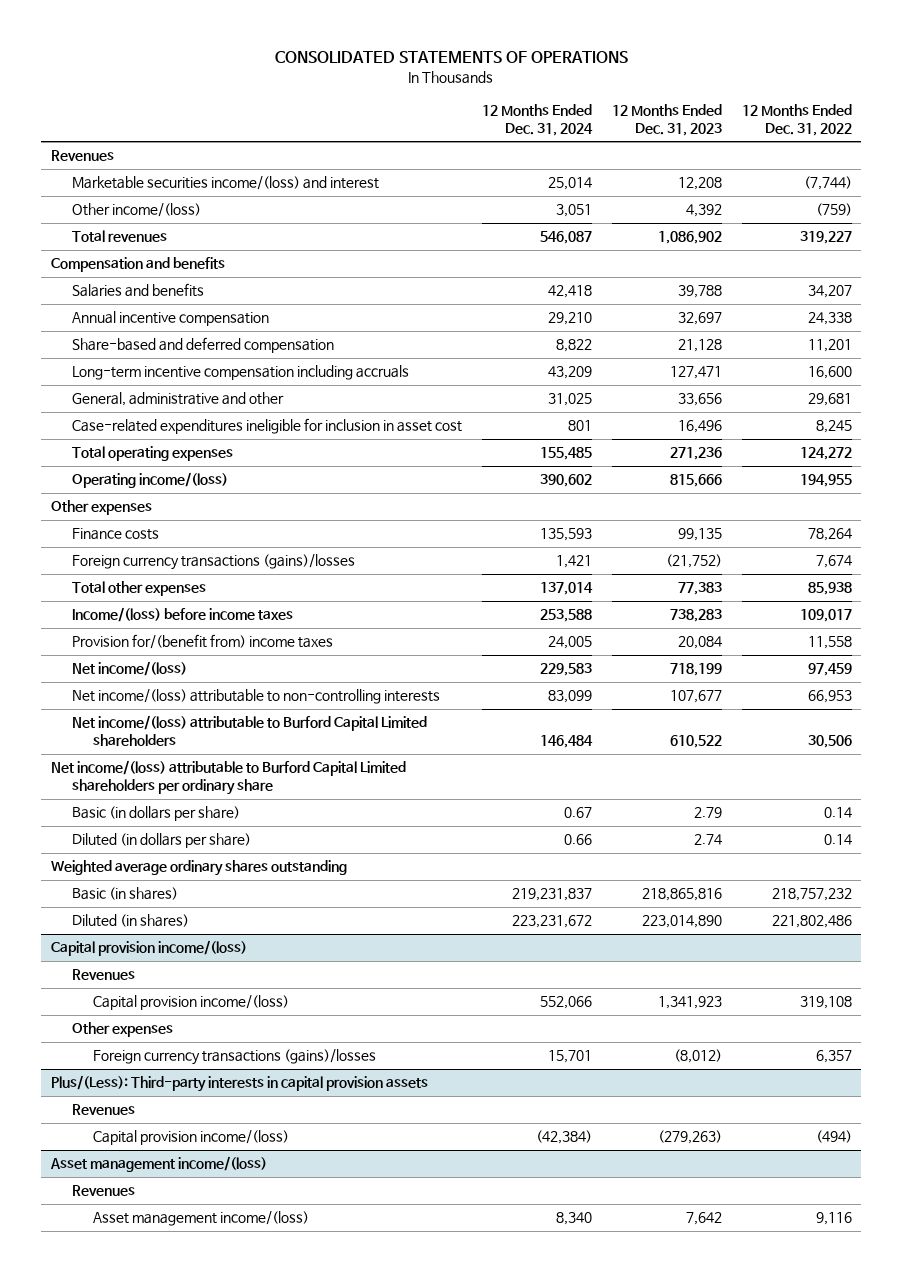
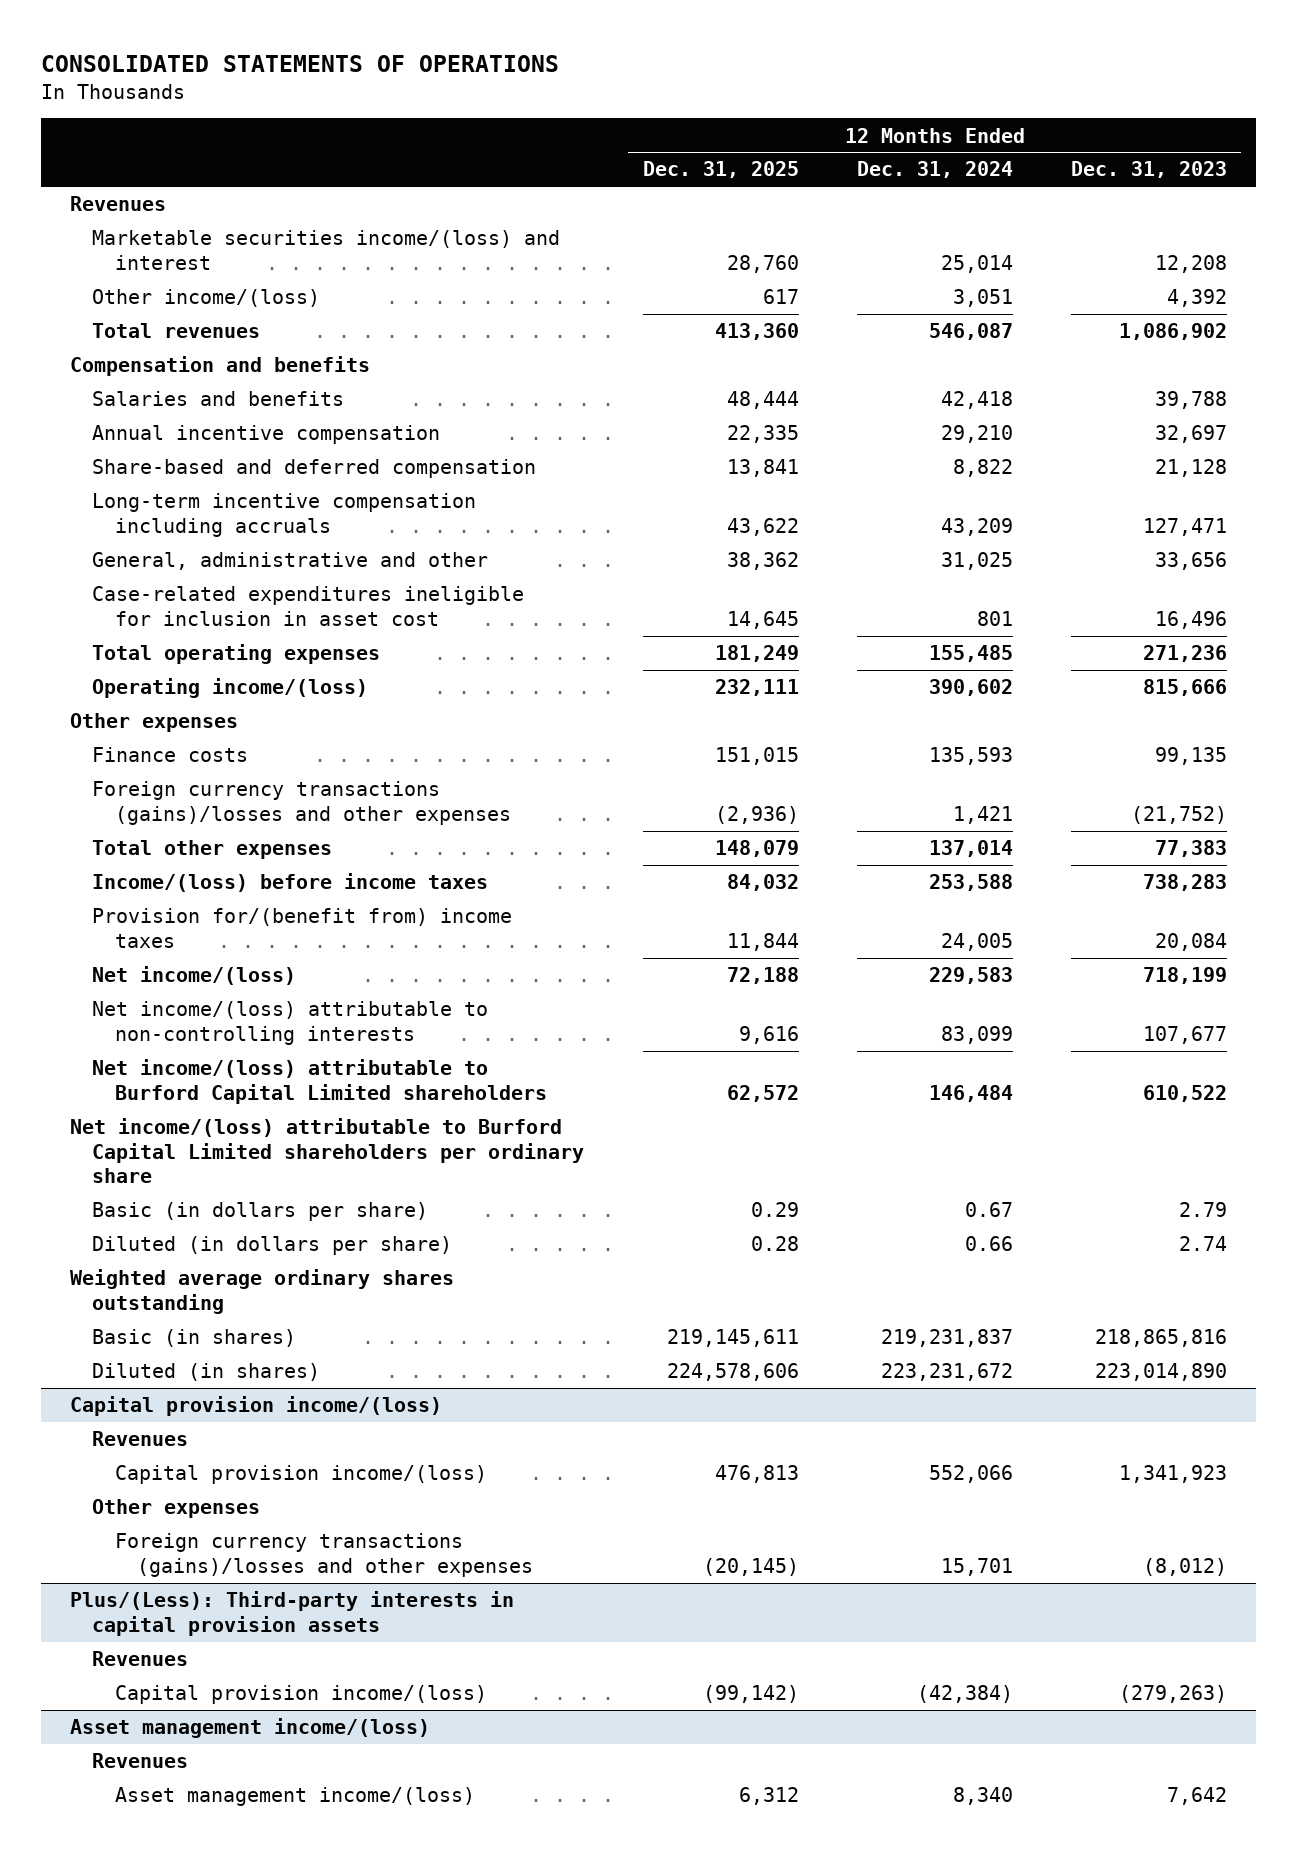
[741,103,852,136] 12 Months Ended Dec. 31, 2022 -> none
none -> [642,161,799,179] Dec. 31, 2025
[72,554,356,571] Foreign currency transactions (gains)/losses -> [92,781,511,825] Foreign currency transactions (gains)/losses and other expenses
[92,1049,376,1066] Foreign currency transactions (gains)/losses -> [114,1533,533,1577] Foreign currency transactions (gains)/losses and other expenses

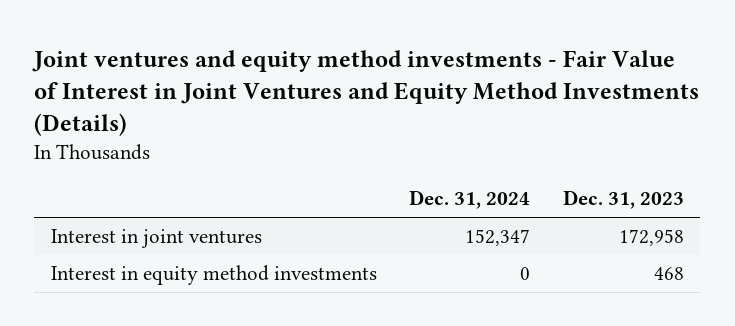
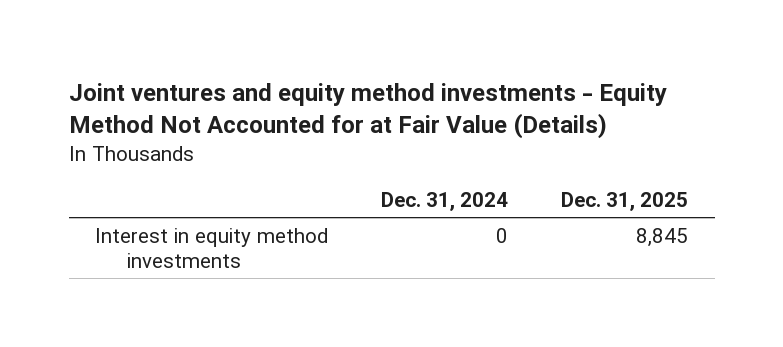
[32,49,700,137] Joint ventures and equity method investments - Fair Value of Interest in Joint Ventures and Equity Method Investments (Details) -> [68,82,667,140] Joint ventures and equity method investments - Equity Method Not Accounted for at Fair Value (Details)
[562,190,684,210] Dec. 31, 2023 -> none
none -> [561,191,689,211] Dec. 31, 2025
[50,229,262,249] Interest in joint ventures -> none

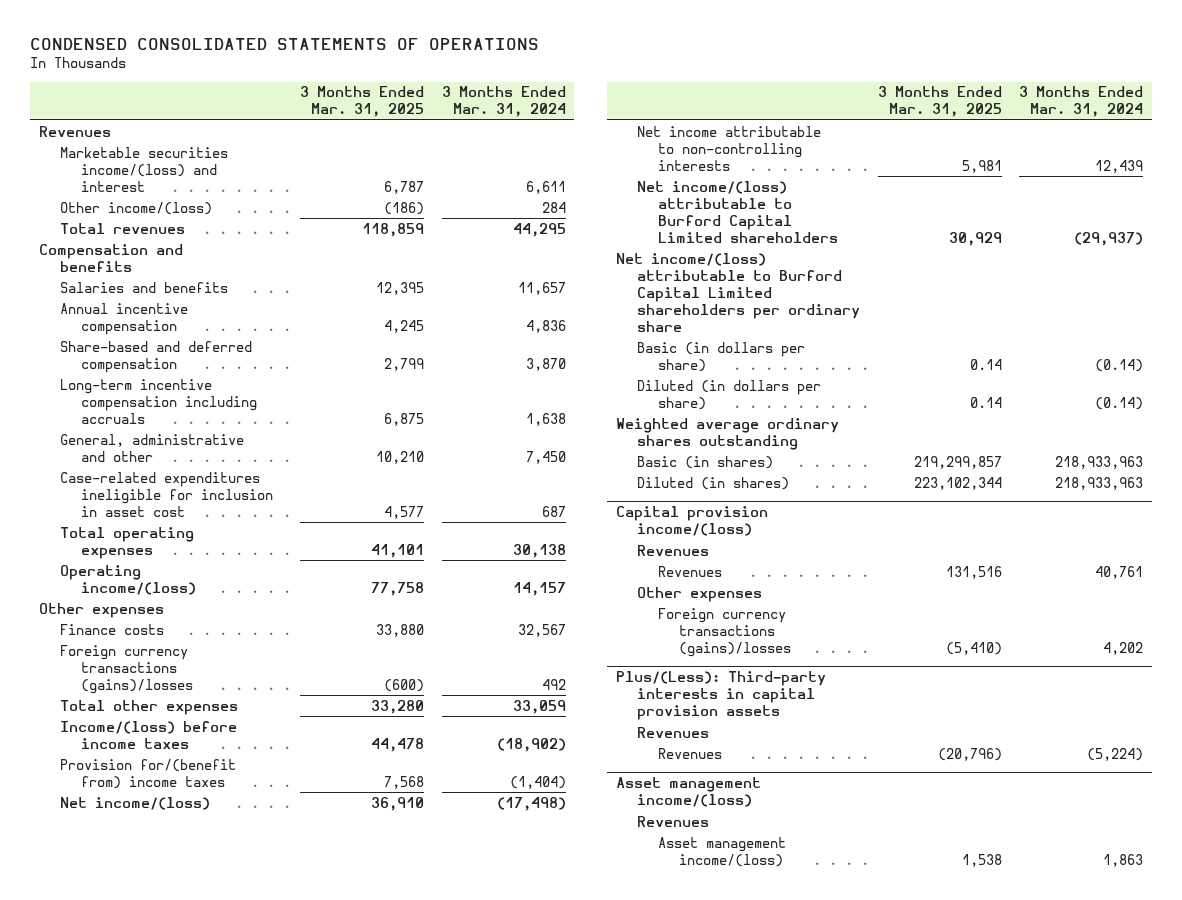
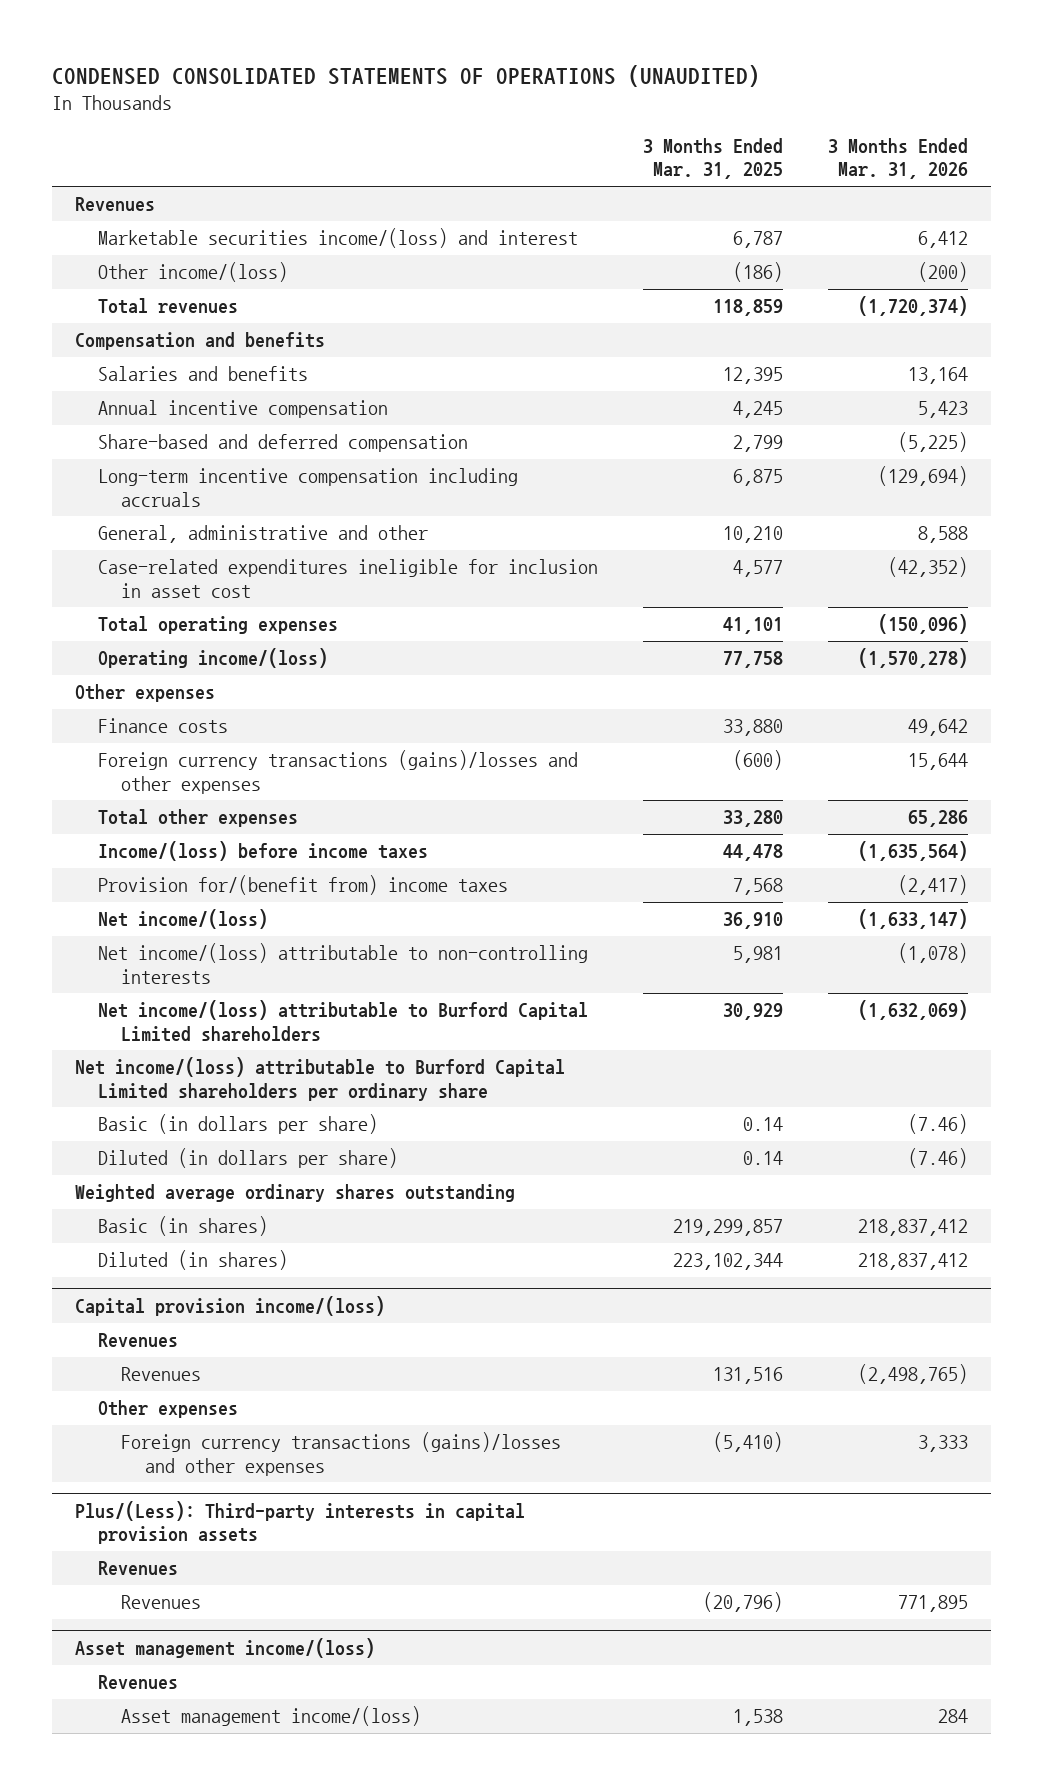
[29,38,539,51] CONDENSED CONSOLIDATED STATEMENTS OF OPERATIONS -> [51,64,760,87] CONDENSED CONSOLIDATED STATEMENTS OF OPERATIONS (UNAUDITED)
[441,86,566,118] 3 Months Ended Mar. 31, 2024 -> none
none -> [828,138,969,180] 3 Months Ended Mar. 31, 2026
[59,644,193,694] Foreign currency transactions (gains)/losses -> [97,750,578,794] Foreign currency transactions (gains)/losses and other expenses
[637,125,822,171] Net income attributable to non-controlling interests -> [97,943,588,984] Net income/(loss) attributable to non-controlling interests
[658,607,792,657] Foreign currency transactions (gains)/losses -> [121,1432,562,1476] Foreign currency transactions (gains)/losses and other expenses

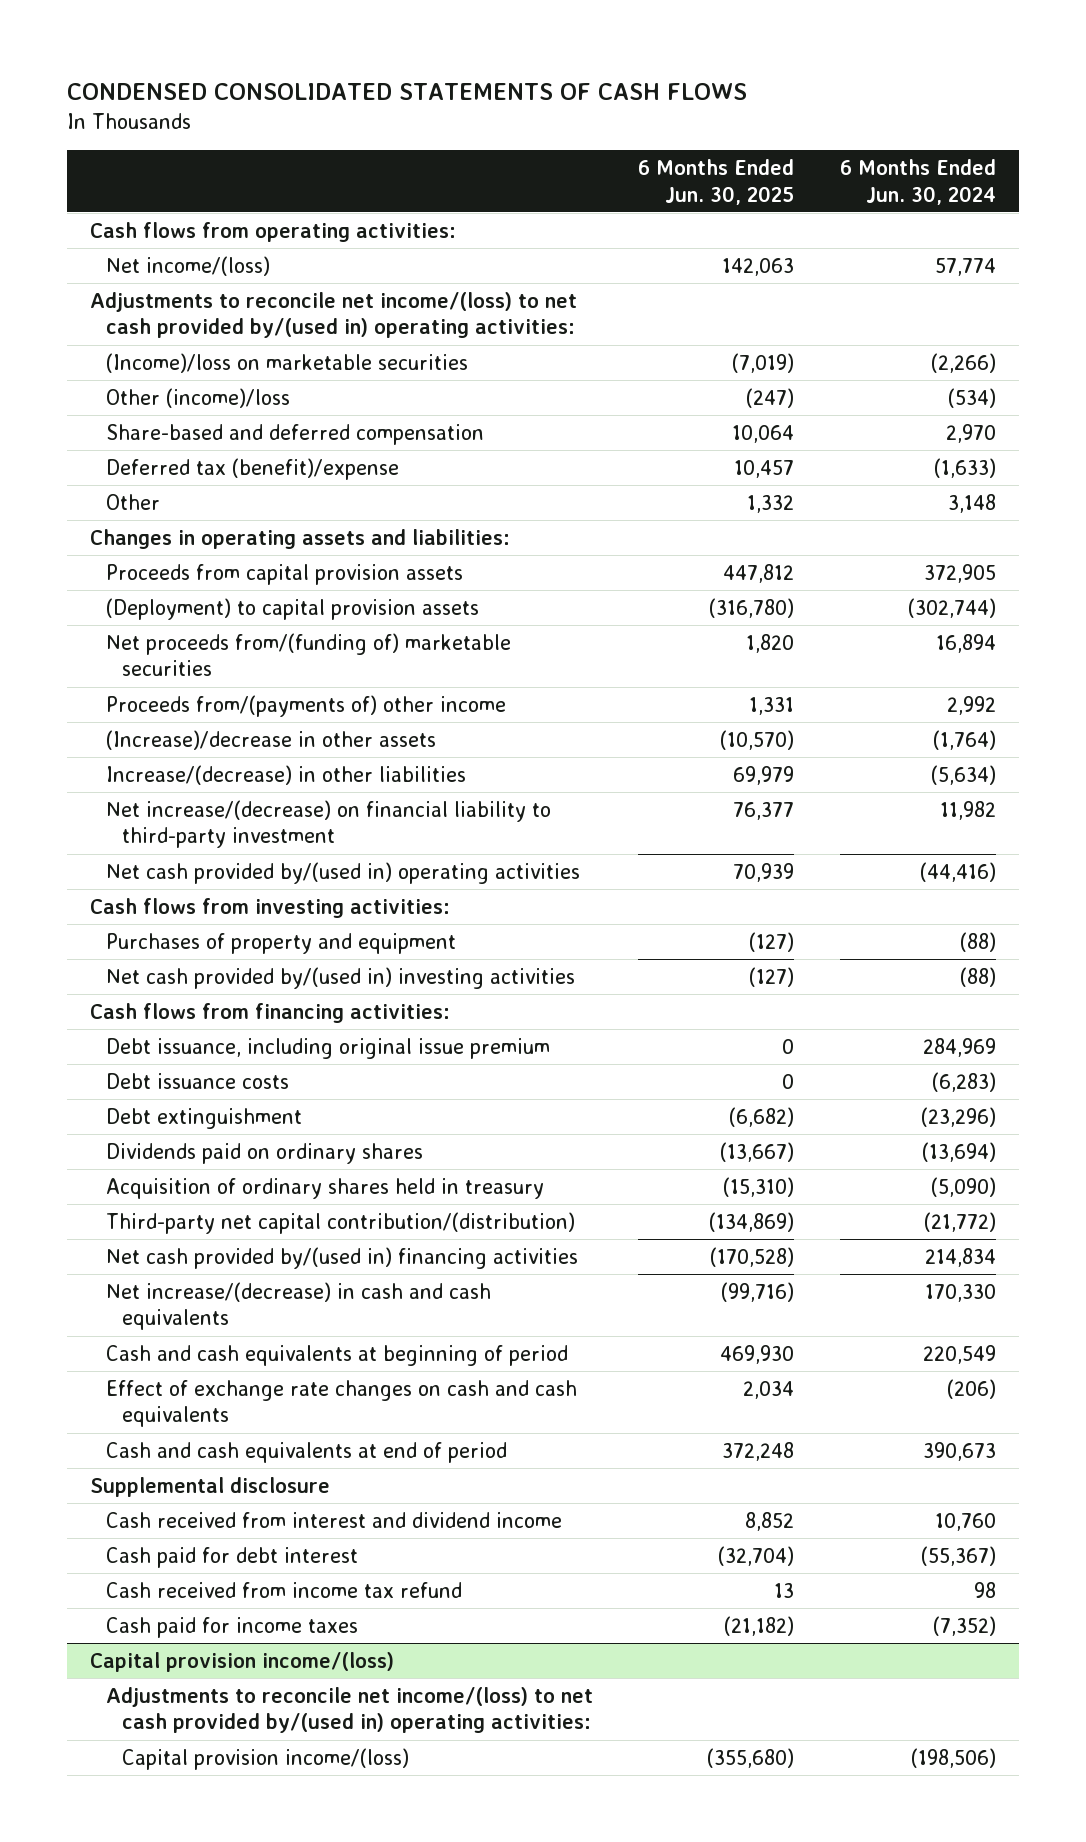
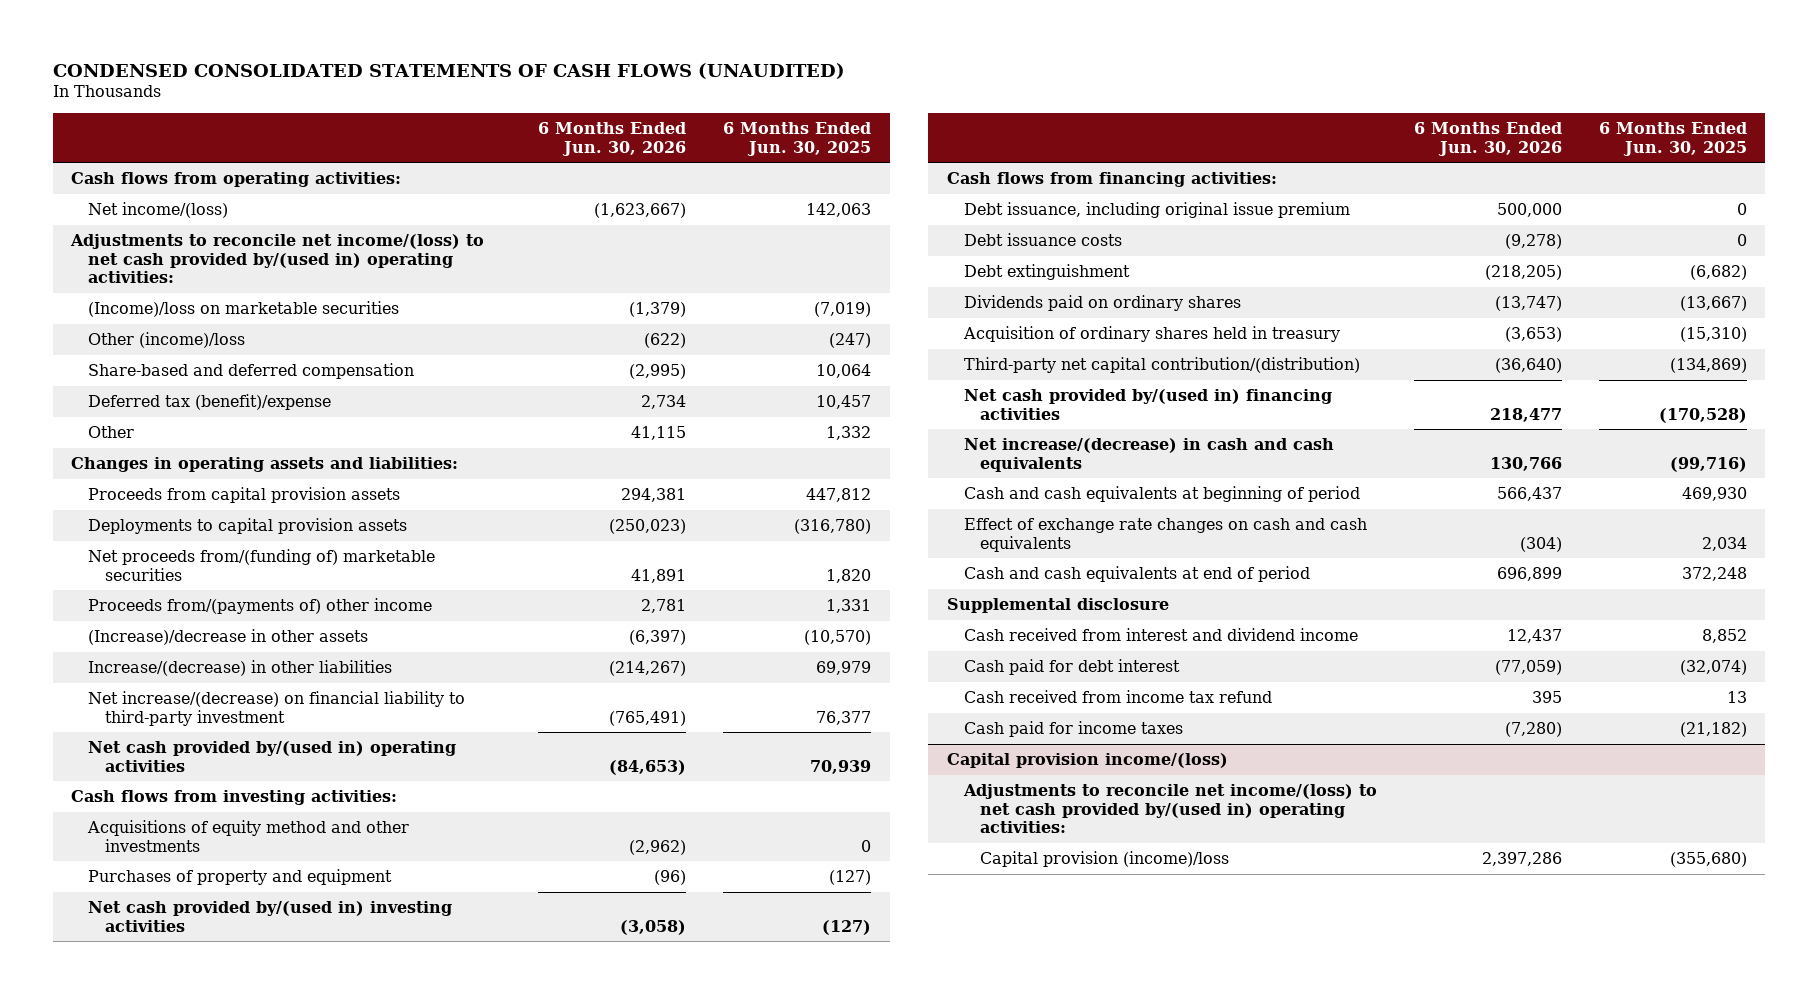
[67,83,748,101] CONDENSED CONSOLIDATED STATEMENTS OF CASH FLOWS -> [52,62,845,79] CONDENSED CONSOLIDATED STATEMENTS OF CASH FLOWS (UNAUDITED)
[839,158,996,205] 6 Months Ended Jun. 30, 2024 -> none
none -> [538,121,687,156] 6 Months Ended Jun. 30, 2026
[106,597,480,620] (Deployment) to capital provision assets -> [88,518,408,535] Deployments to capital provision assets
none -> [87,820,410,852] Acquisitions of equity method and other investments
[718,1545,795,1566] (32,704) -> [1679,660,1747,676] (32,074)
[122,1747,410,1770] Capital provision income/(loss) -> [980,851,1230,868] Capital provision (income)/loss

